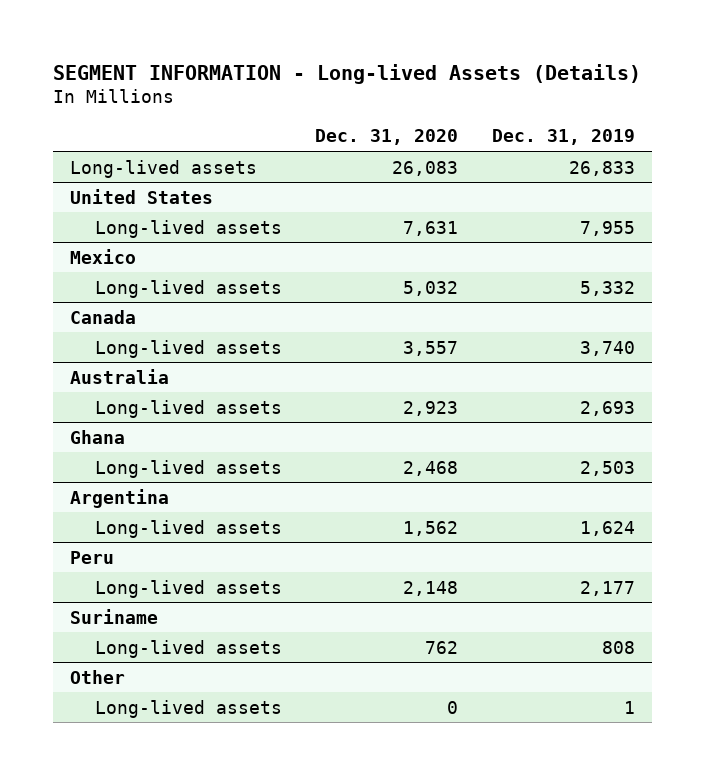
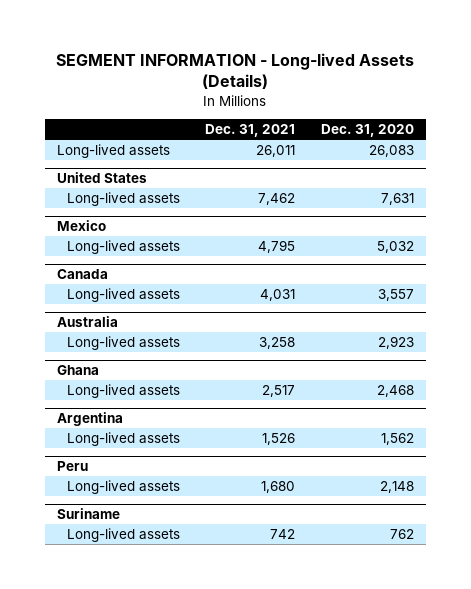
[492,129,636,146] Dec. 31, 2019 -> none
none -> [205,124,296,138] Dec. 31, 2021
[69,669,125,684] Other -> none
[94,699,282,718] Long-lived assets -> none

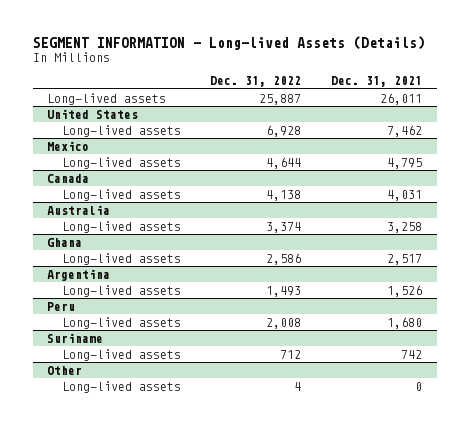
[320,124,414,138] Dec. 31, 2020 -> none
none -> [210,76,302,88] Dec. 31, 2022
none -> [47,365,83,375] Other
none -> [61,380,181,393] Long-lived assets

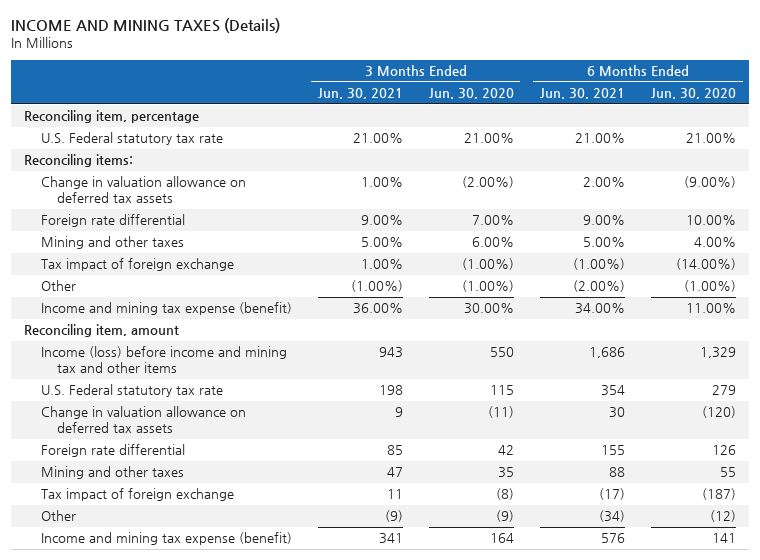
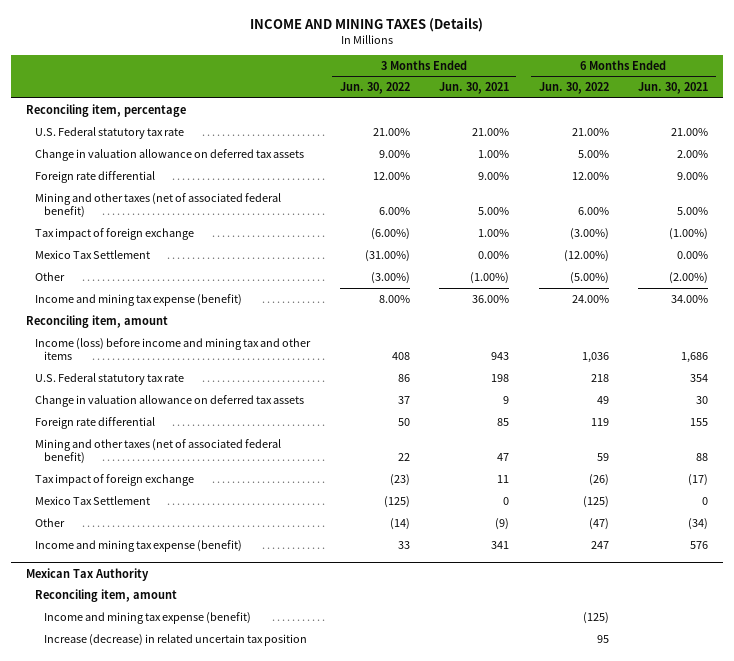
[428,88,514,100] Jun. 30, 2020 -> none
[651,88,737,100] Jun. 30, 2020 -> none
none -> [339,82,410,95] Jun. 30, 2022
none -> [538,82,609,95] Jun. 30, 2022
[23,154,133,168] Reconciling items: -> none
[40,236,184,250] Mining and other taxes -> [34,192,281,219] Mining and other taxes (net of associated federal benefit)
none -> [34,249,150,259] Mexico Tax Settlement
[40,466,184,480] Mining and other taxes -> [34,438,281,465] Mining and other taxes (net of associated federal benefit)
none -> [34,495,150,505] Mexico Tax Settlement
none -> [26,567,150,581] Mexican Tax Authority
none -> [34,588,177,602] Reconciling item, amount
none -> [43,611,251,624] Income and mining tax expense (benefit)
none -> [43,633,307,646] Increase (decrease) in related uncertain tax position

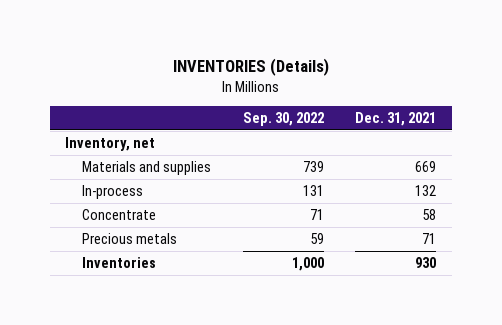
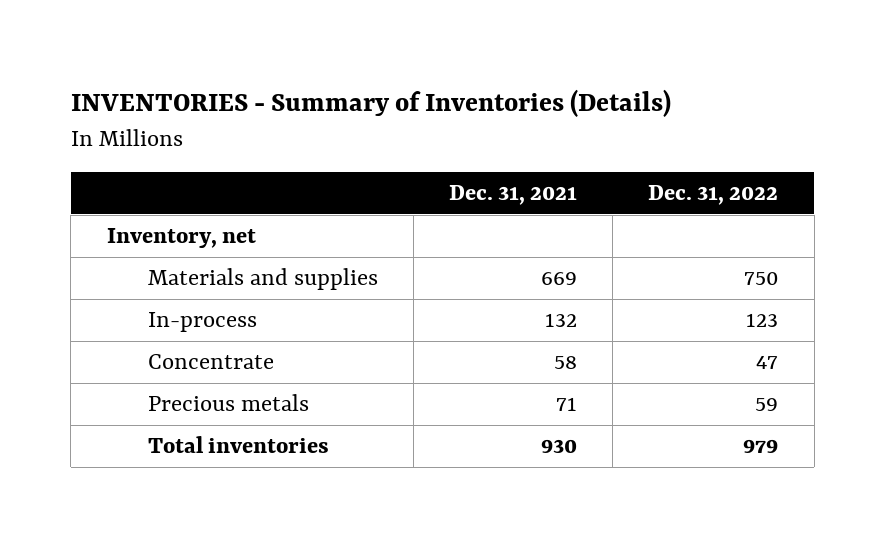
[172,58,329,77] INVENTORIES (Details) -> [70,89,671,118] INVENTORIES - Summary of Inventories (Details)
[242,111,324,126] Sep. 30, 2022 -> none
none -> [648,185,779,206] Dec. 31, 2022
[82,256,157,268] Inventories -> [147,436,329,454] Total inventories

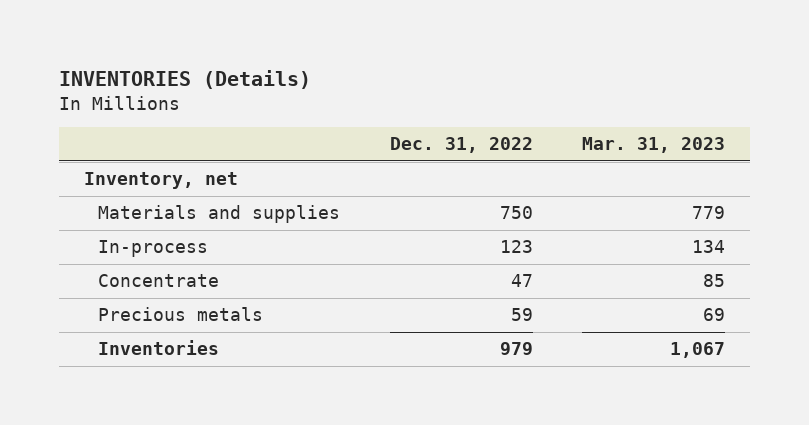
[70,89,671,118] INVENTORIES - Summary of Inventories (Details) -> [59,70,312,90] INVENTORIES (Details)
[449,185,578,206] Dec. 31, 2021 -> none
none -> [582,137,726,154] Mar. 31, 2023
[147,436,329,454] Total inventories -> [98,340,220,356] Inventories

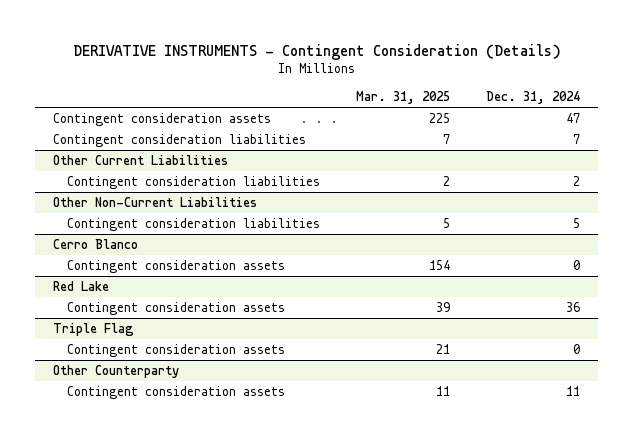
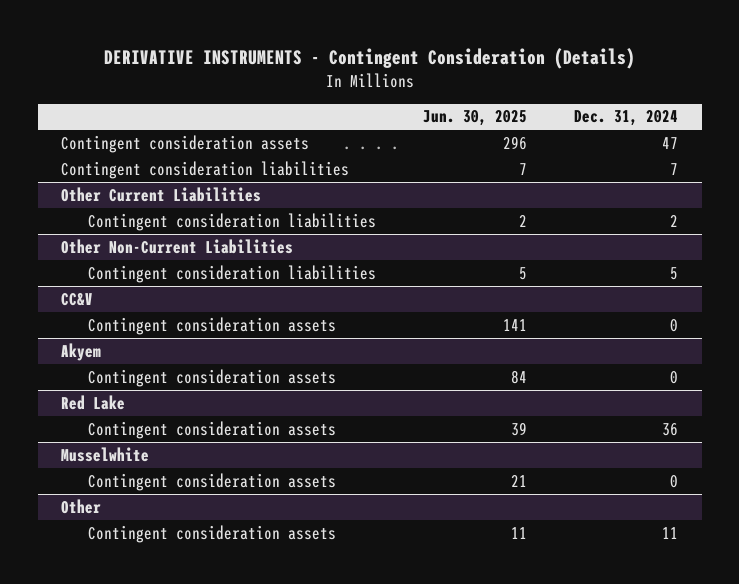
[356,91,451,105] Mar. 31, 2025 -> none
none -> [422,110,527,127] Jun. 30, 2025
[53,239,139,250] Cerro Blanco -> none
none -> [61,292,94,306] CC&V
none -> [61,342,102,361] Akyem
none -> [87,368,336,387] Contingent consideration assets
[53,323,135,337] Triple Flag -> none
none -> [61,446,150,462] Musselwhite
[53,365,180,379] Other Counterparty -> [61,498,102,514] Other

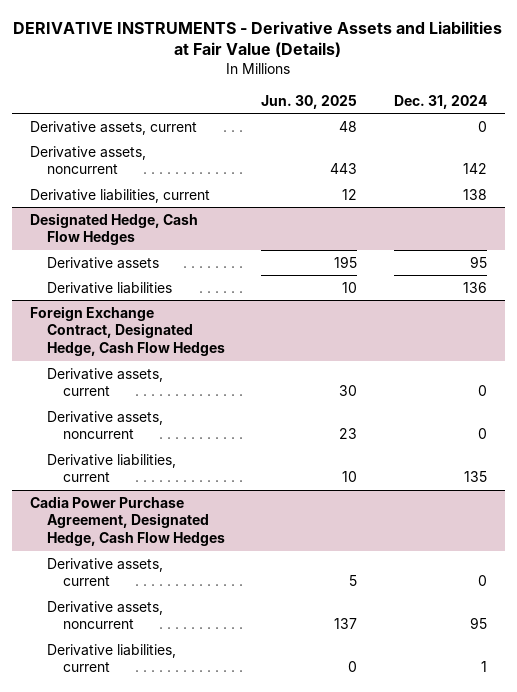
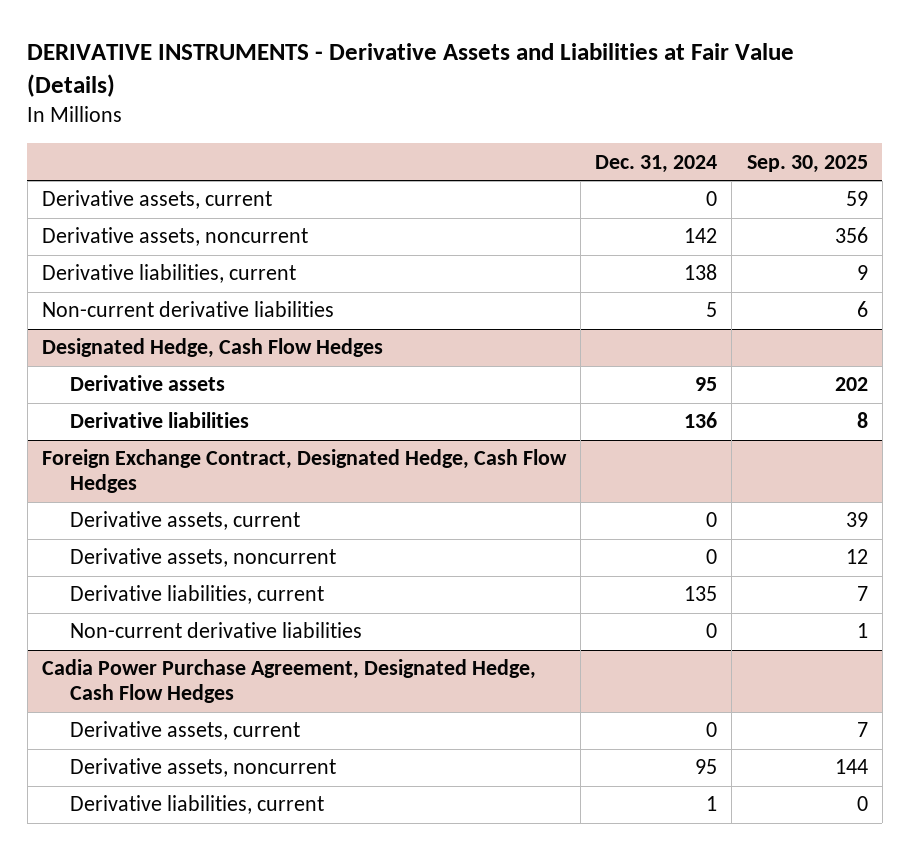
[261,94,358,109] Jun. 30, 2025 -> none
none -> [746,154,868,173] Sep. 30, 2025
none -> [41,301,334,318] Non-current derivative liabilities
none -> [70,622,363,639] Non-current derivative liabilities

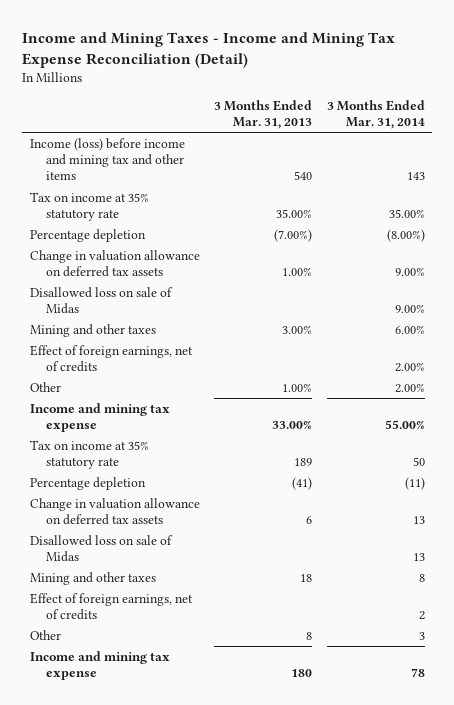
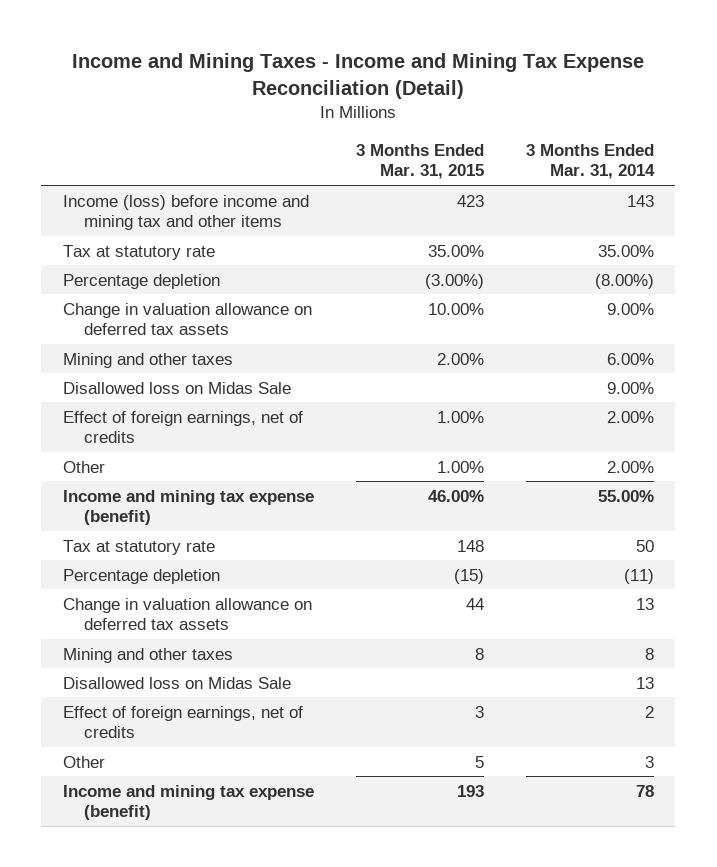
[214,99,313,130] 3 Months Ended Mar. 31, 2013 -> none
none -> [355,143,484,180] 3 Months Ended Mar. 31, 2015
[29,191,149,222] Tax on income at 35% statutory rate -> [62,244,215,260] Tax at statutory rate
[29,286,173,315] Disallowed loss on sale of Midas -> none
none -> [62,381,291,394] Disallowed loss on Midas Sale
[29,402,170,433] Income and mining tax expense -> [62,489,314,526] Income and mining tax expense (benefit)
[29,439,149,470] Tax on income at 35% statutory rate -> [62,539,215,555] Tax at statutory rate
[29,534,173,563] Disallowed loss on sale of Midas -> none
none -> [62,676,291,689] Disallowed loss on Midas Sale
[29,650,170,681] Income and mining tax expense -> [62,784,314,821] Income and mining tax expense (benefit)

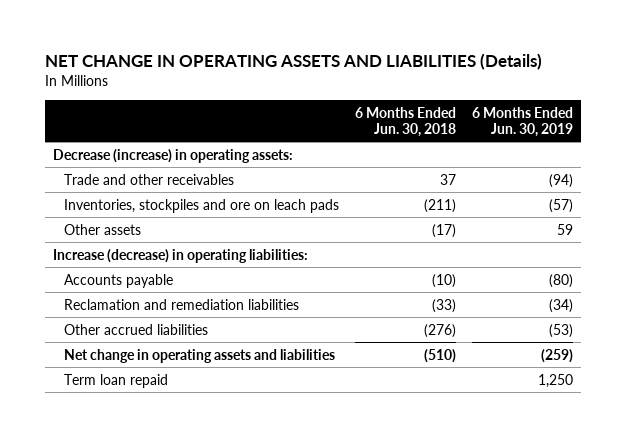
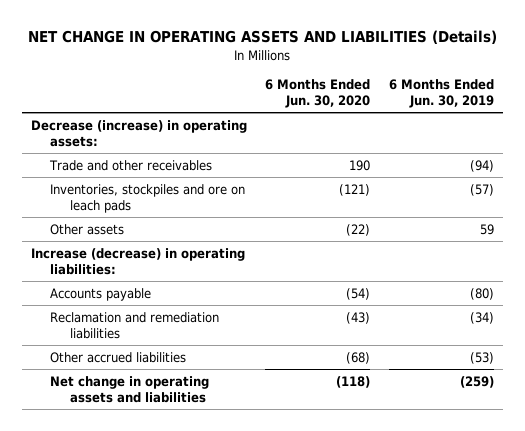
[355,106,457,137] 6 Months Ended Jun. 30, 2018 -> none
none -> [265,79,371,109] 6 Months Ended Jun. 30, 2020
[64,373,169,388] Term loan repaid -> none

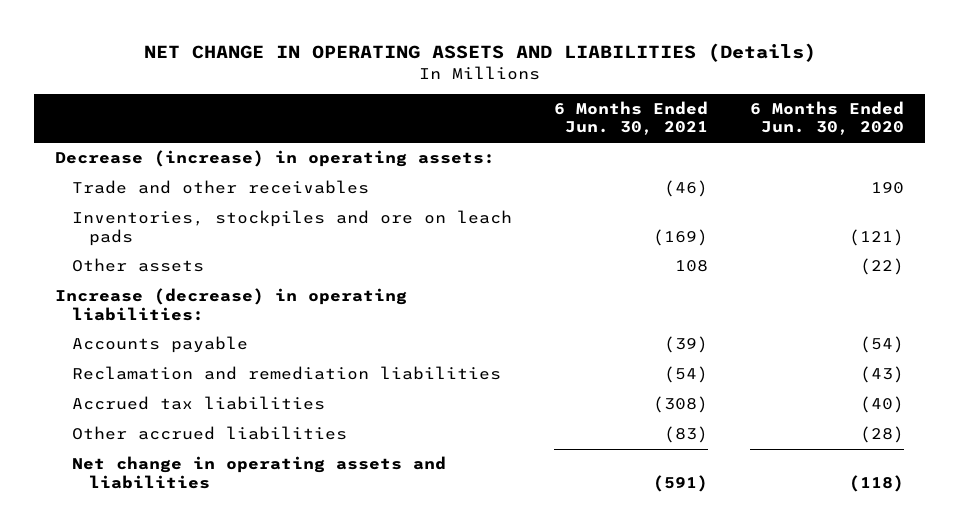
[388,79,494,109] 6 Months Ended Jun. 30, 2019 -> none
none -> [554,101,709,136] 6 Months Ended Jun. 30, 2021
none -> [72,396,326,411] Accrued tax liabilities
[346,351,371,364] (68) -> [860,426,905,444] (28)

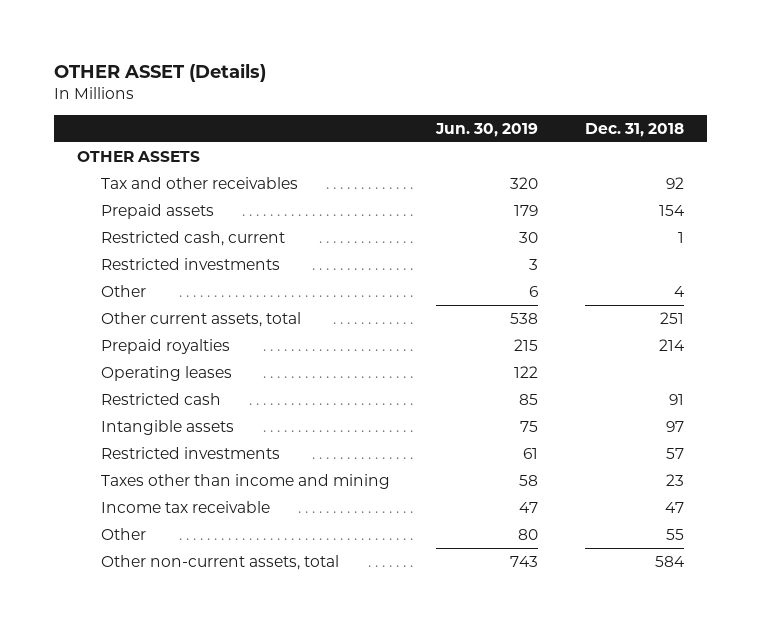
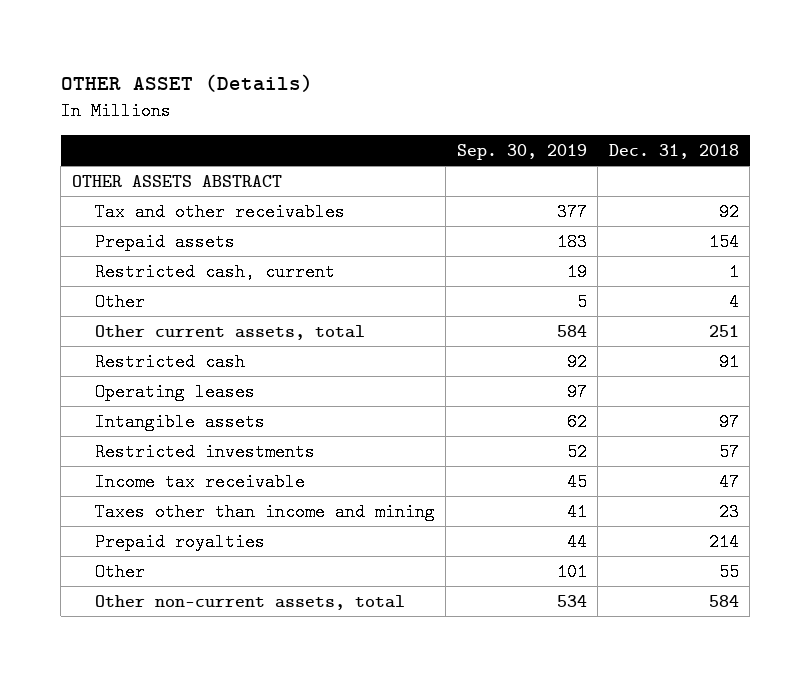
[435,122,539,137] Jun. 30, 2019 -> none
none -> [456,143,587,160] Sep. 30, 2019
[77,150,201,162] OTHER ASSETS -> [71,174,282,187] OTHER ASSETS ABSTRACT
[100,257,280,270] Restricted investments -> none
[100,365,232,381] Operating leases -> [94,382,255,401] Operating leases
[100,473,390,489] Taxes other than income and mining -> [94,502,435,521] Taxes other than income and mining
[100,338,230,354] Prepaid royalties -> [94,532,265,551] Prepaid royalties

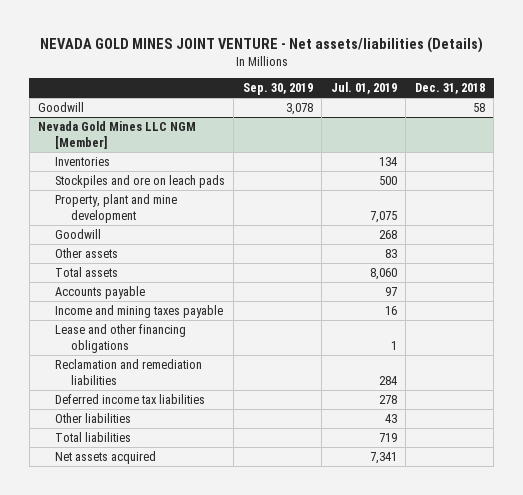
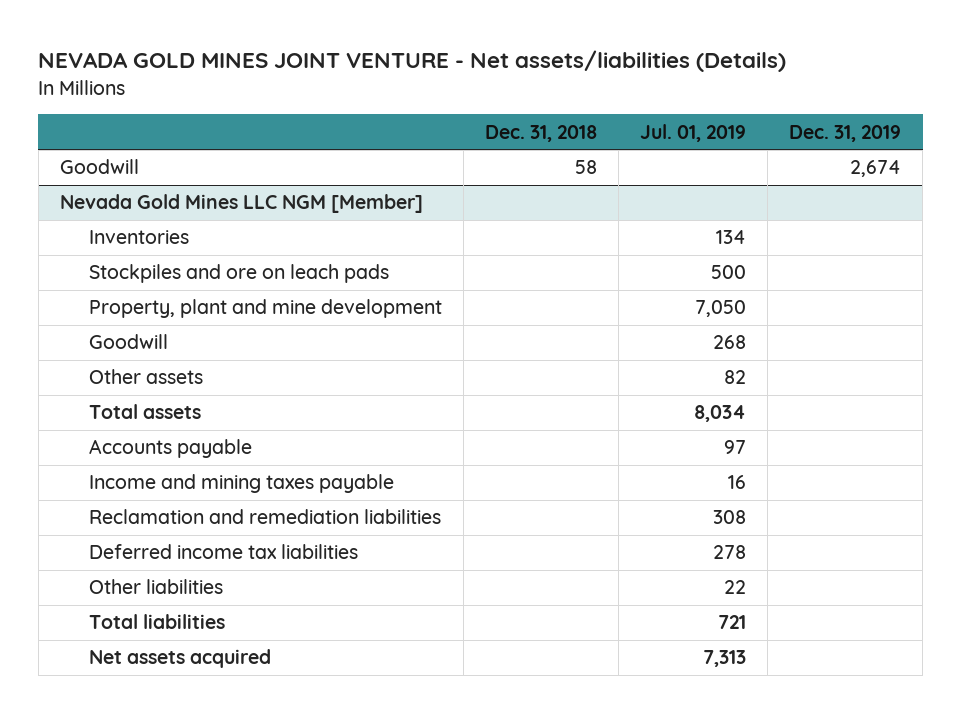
[242,83,313,96] Sep. 30, 2019 -> none
none -> [789,124,902,142] Dec. 31, 2019
[369,210,397,223] 7,075 -> [695,300,747,318] 7,050
[384,249,397,259] 83 -> [724,370,747,385] 82
[369,268,397,281] 8,060 -> [694,405,747,423] 8,034
[54,324,186,353] Lease and other financing obligations -> none
[378,375,397,385] 284 -> [713,510,747,525] 308
[384,414,397,424] 43 -> [724,580,747,595] 22
[378,433,397,443] 719 -> [718,615,747,630] 721
[369,452,397,465] 7,341 -> [703,650,747,668] 7,313

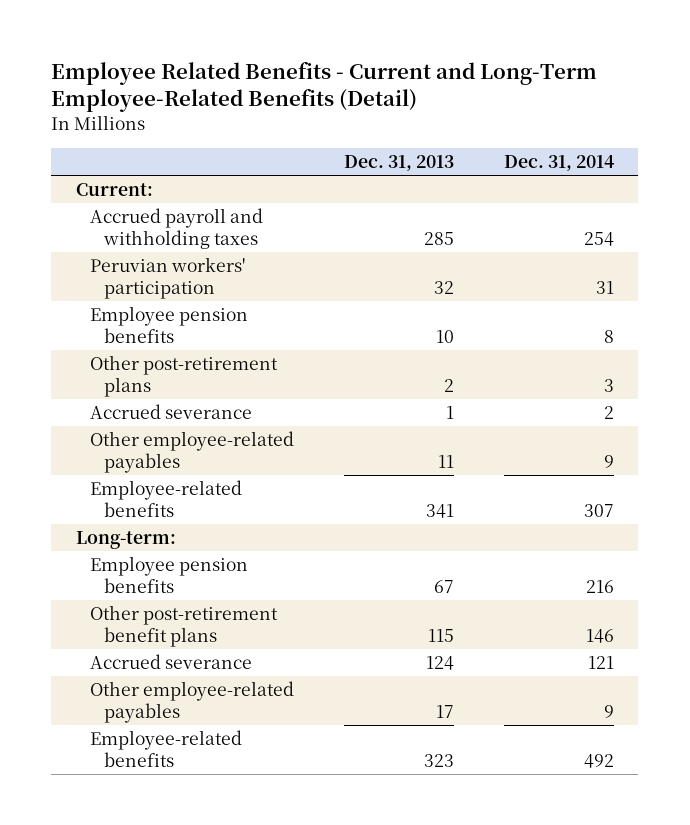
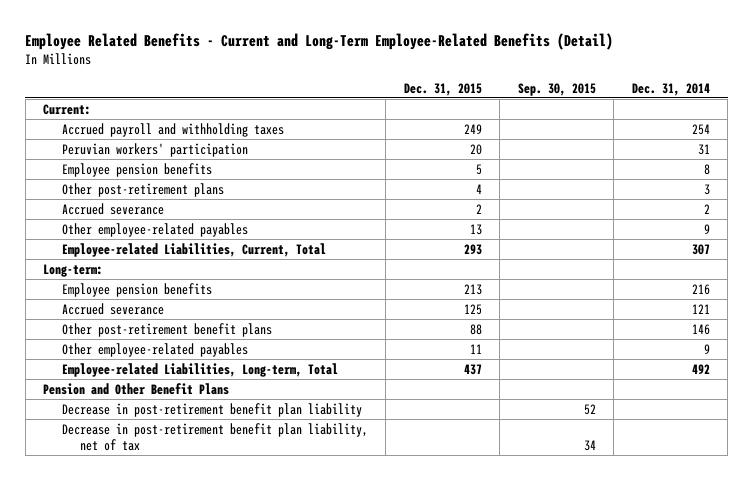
[343,155,454,172] Dec. 31, 2013 -> none
none -> [403,82,482,96] Dec. 31, 2015
none -> [517,82,596,96] Sep. 30, 2015
[89,480,242,517] Employee-related benefits -> [61,242,326,257] Employee-related Liabilities, Current, Total
[89,605,278,647] Other post-retirement benefit plans -> [61,322,272,337] Other post-retirement benefit plans
[89,730,242,767] Employee-related benefits -> [61,362,338,377] Employee-related Liabilities, Long-term, Total
none -> [43,382,230,395] Pension and Other Benefit Plans
none -> [61,402,362,417] Decrease in post-retirement benefit plan liability
none -> [61,422,368,451] Decrease in post-retirement benefit plan liability, net of tax

